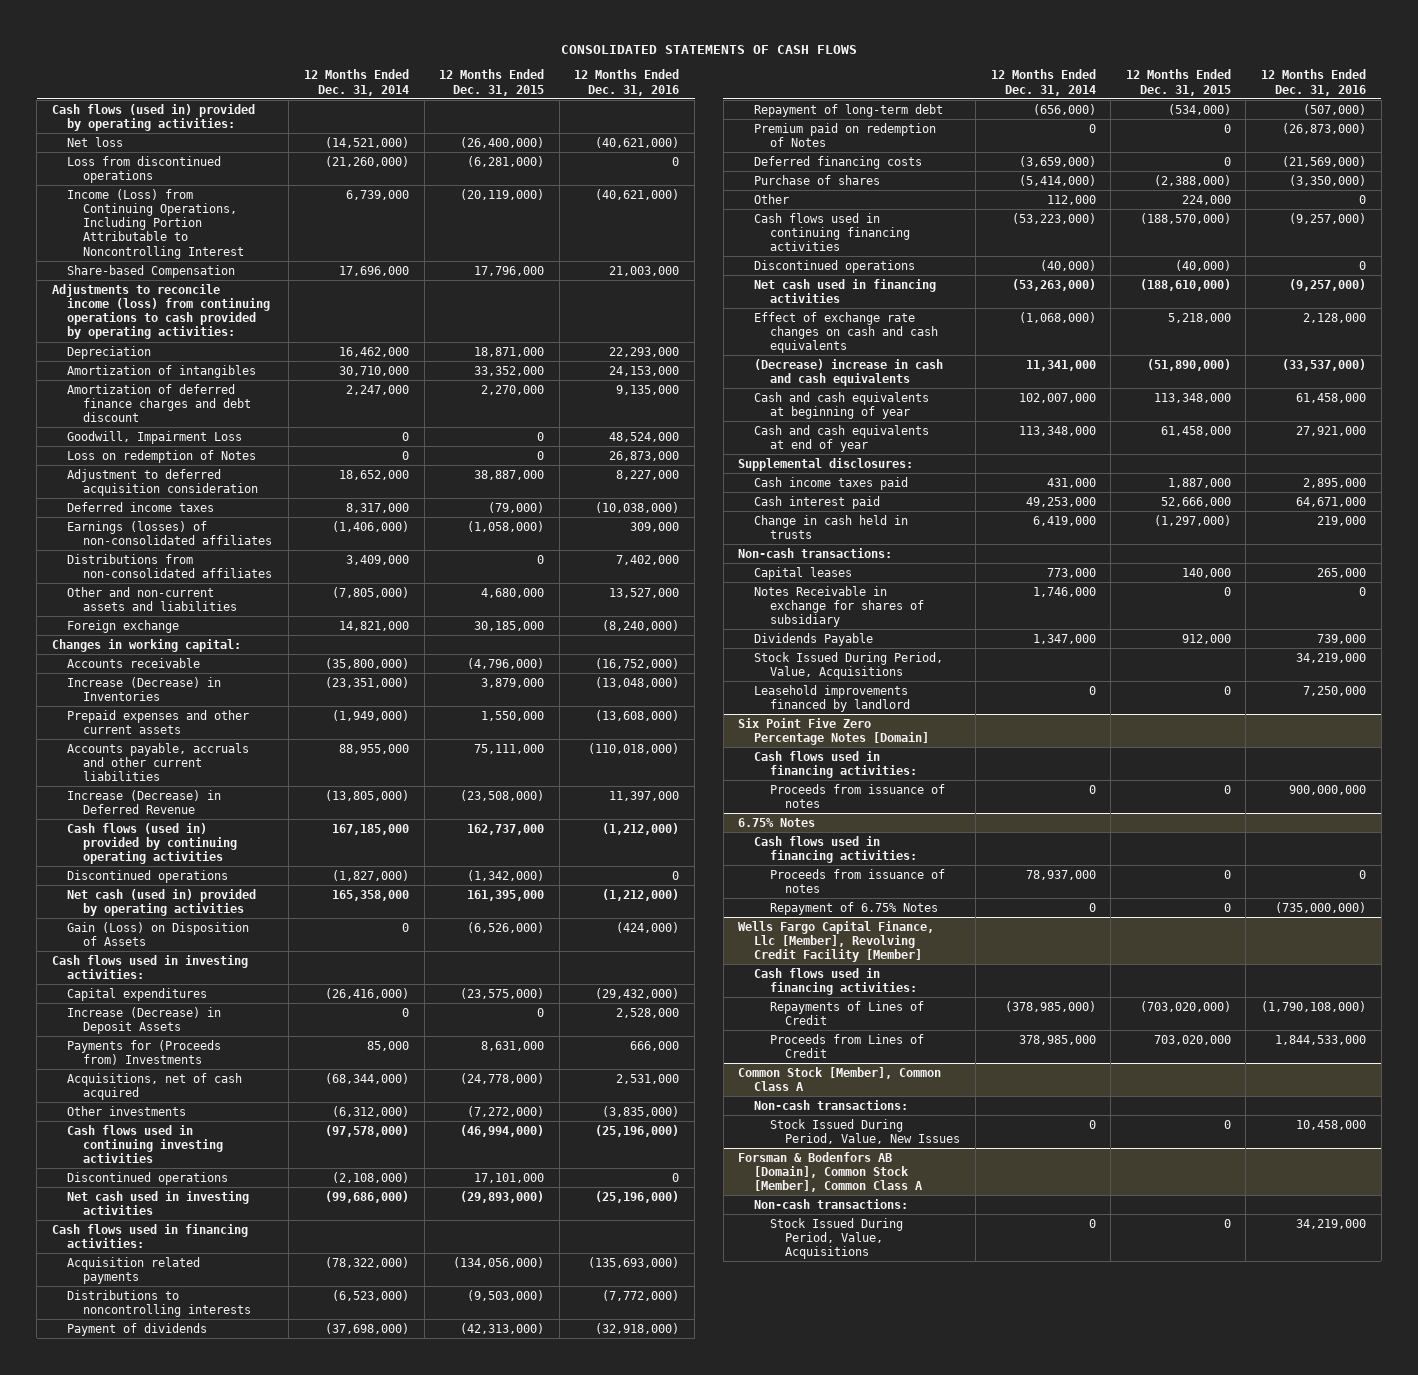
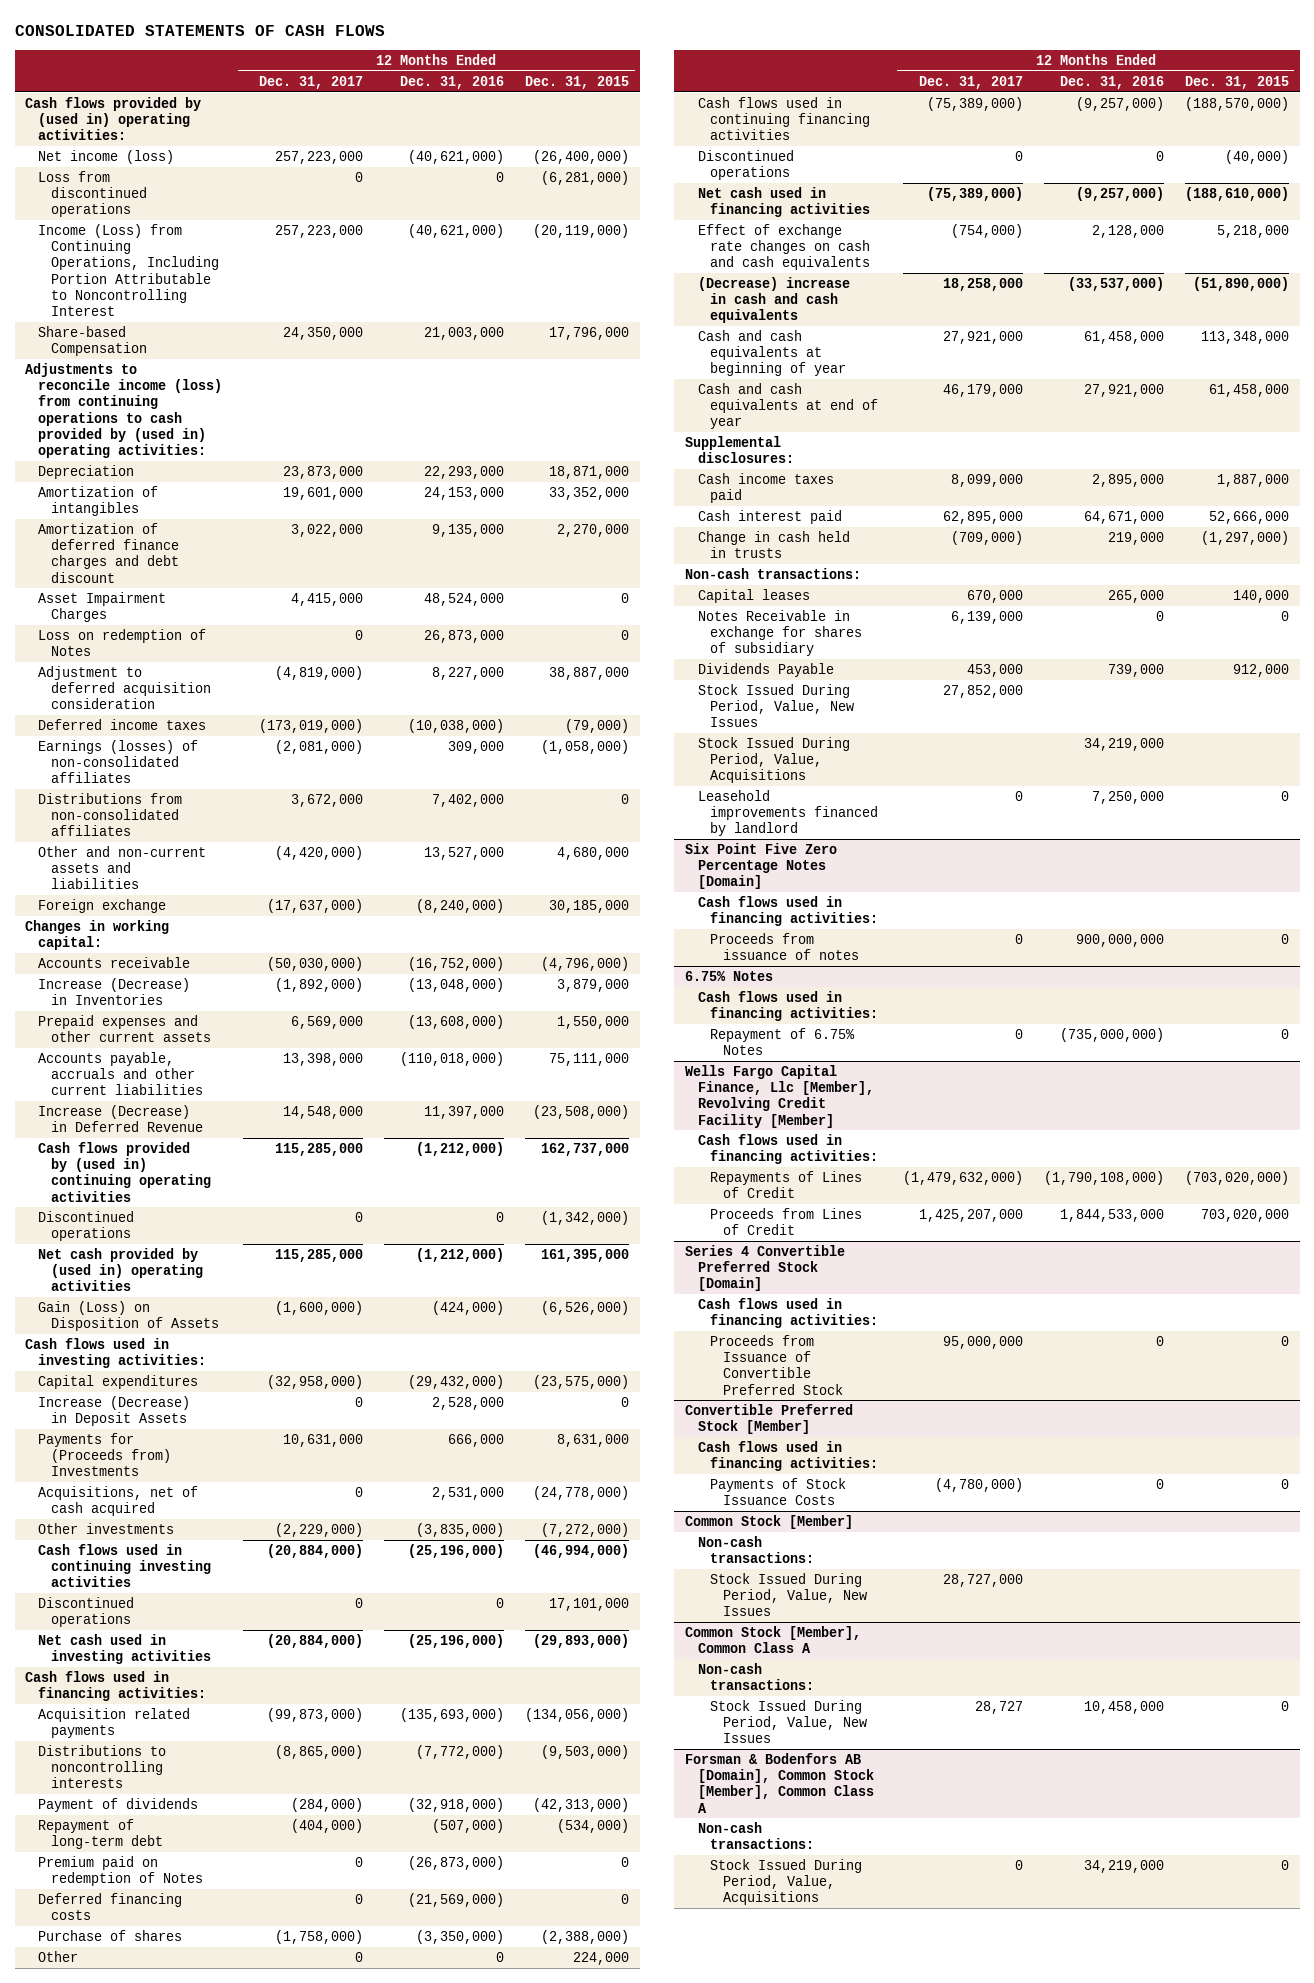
[304,69,410,96] 12 Months Ended Dec. 31, 2014 -> none
none -> [259,75,364,89] Dec. 31, 2017
[51,103,255,131] Cash flows (used in) provided by operating activities: -> [25,96,202,141] Cash flows provided by (used in) operating activities:
[67,136,124,147] Net loss -> [38,149,175,164] Net income (loss)
[51,283,271,340] Adjustments to reconcile income (loss) from continuing operations to cash provided by operating activities: -> [25,362,223,458] Adjustments to reconcile income (loss) from continuing operations to cash provided by (used in) operating activities:
[67,430,243,444] Goodwill, Impairment Loss -> [38,591,167,623] Asset Impairment Charges
[67,822,238,865] Cash flows (used in) provided by continuing operating activities -> [38,1141,211,1202] Cash flows provided by (used in) continuing operating activities
[67,888,257,916] Net cash (used in) provided by operating activities -> [38,1247,203,1292] Net cash provided by (used in) operating activities
none -> [697,683,855,728] Stock Issued During Period, Value, New Issues
[769,868,945,893] Proceeds from issuance of notes -> none
none -> [684,1244,845,1292] Series 4 Convertible Preferred Stock [Domain]
none -> [697,1297,879,1329] Cash flows used in financing activities:
none -> [710,1334,843,1395] Proceeds from Issuance of Convertible Preferred Stock
none -> [684,1403,853,1435] Convertible Preferred Stock [Member]
none -> [697,1440,879,1472] Cash flows used in financing activities:
none -> [710,1477,847,1506] Payments of Stock Issuance Costs
none -> [684,1514,853,1529] Common Stock [Member]
none -> [697,1535,815,1564] Non-cash transactions:
none -> [710,1572,867,1617] Stock Issued During Period, Value, New Issues

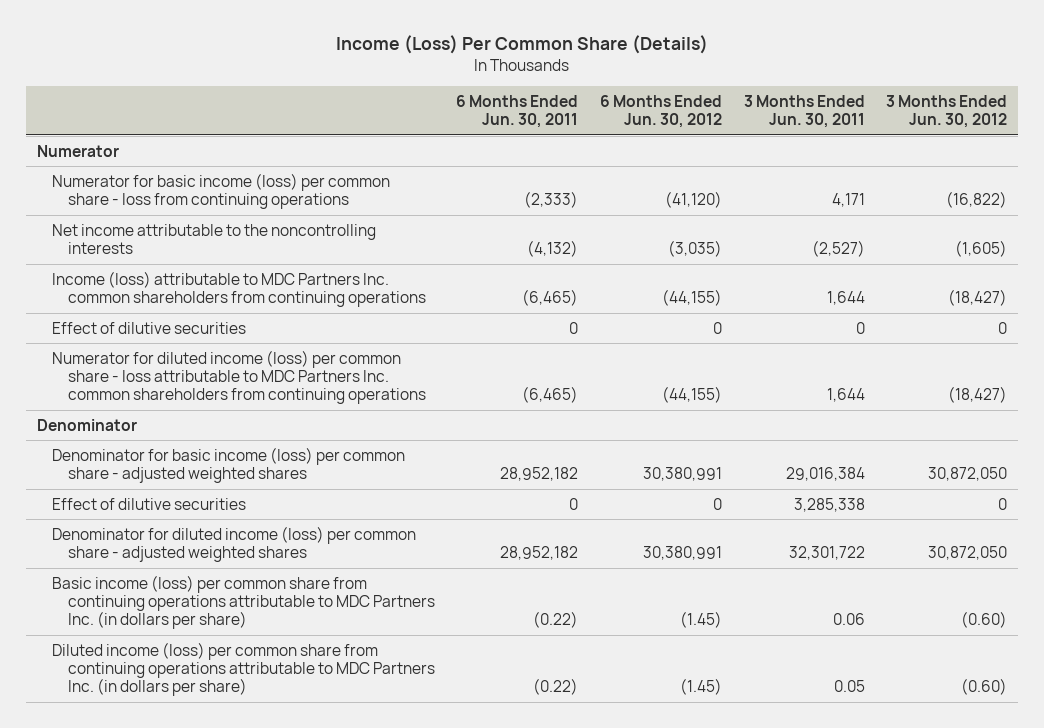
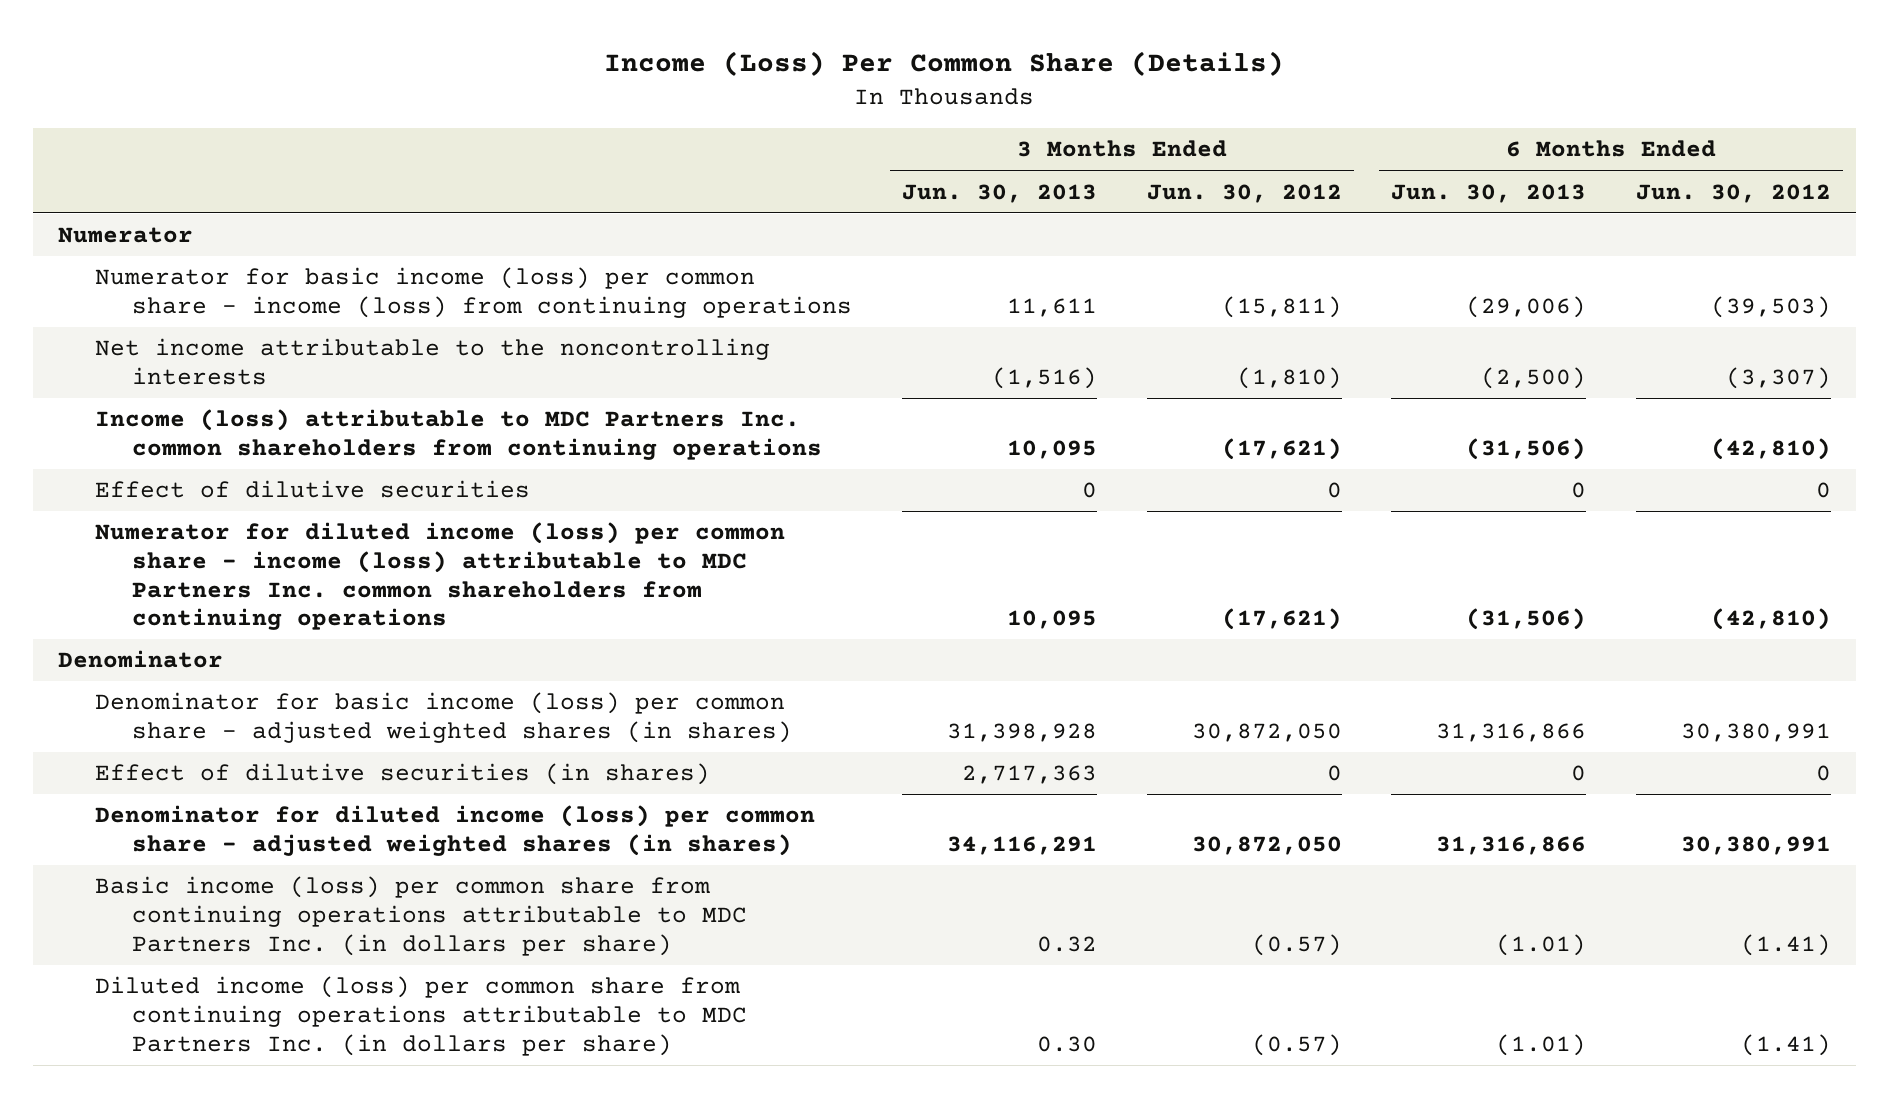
[456,94,579,129] 6 Months Ended Jun. 30, 2011 -> none
[743,94,865,129] 3 Months Ended Jun. 30, 2011 -> none
none -> [902,183,1098,203] Jun. 30, 2013
none -> [1391,183,1587,203] Jun. 30, 2013
[52,172,391,210] Numerator for basic income (loss) per common share - loss from continuing operations -> [94,267,853,318] Numerator for basic income (loss) per common share - income (loss) from continuing operations
[664,191,722,209] (41,120) -> [1710,295,1831,318] (39,503)
[946,191,1008,209] (16,822) -> [1221,295,1342,318] (15,811)
[667,240,722,258] (3,035) -> [1725,366,1831,389] (3,307)
[955,240,1008,258] (1,605) -> [1236,366,1342,389] (1,810)
[661,289,722,307] (44,155) -> [1710,437,1831,460] (42,810)
[948,289,1008,307] (18,427) -> [1221,437,1342,460] (17,621)
[52,349,426,405] Numerator for diluted income (loss) per common share - loss attributable to MDC Partners Inc. common shareholders from continuing operations -> [94,522,785,631] Numerator for diluted income (loss) per common share - income (loss) attributable to MDC Partners Inc. common shareholders from continuing operations
[661,386,722,404] (44,155) -> [1710,608,1831,631] (42,810)
[948,386,1008,404] (18,427) -> [1221,608,1342,631] (17,621)
[52,446,406,484] Denominator for basic income (loss) per common share - adjusted weighted shares -> [94,692,793,743] Denominator for basic income (loss) per common share - adjusted weighted shares (in shares)
[52,497,247,510] Effect of dilutive securities -> [94,763,710,786] Effect of dilutive securities (in shares)
[52,525,417,563] Denominator for diluted income (loss) per common share - adjusted weighted shares -> [94,805,815,856] Denominator for diluted income (loss) per common share - adjusted weighted shares (in shares)
[679,611,722,629] (1.45) -> [1740,933,1831,956] (1.41)
[961,611,1008,629] (0.60) -> [1251,933,1342,956] (0.57)
[679,678,722,696] (1.45) -> [1740,1033,1831,1056] (1.41)
[961,678,1008,696] (0.60) -> [1251,1033,1342,1056] (0.57)

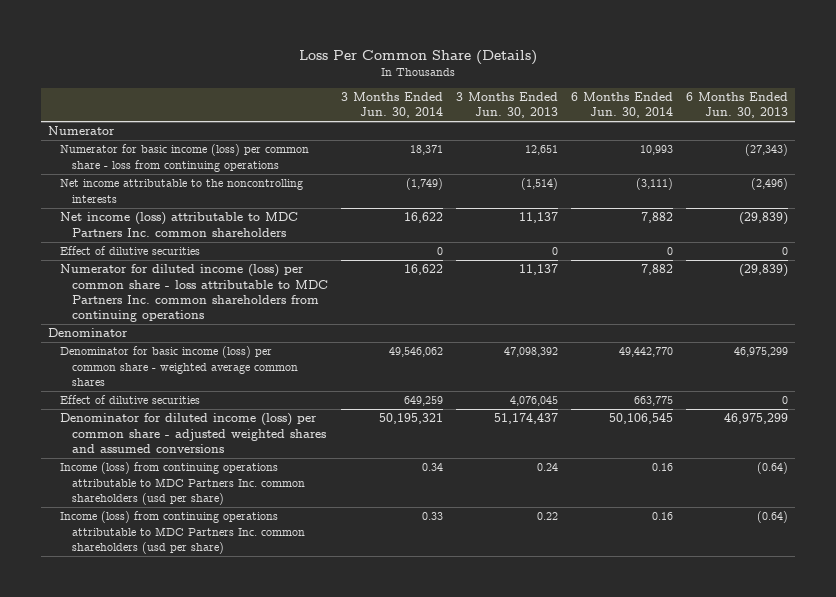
[604,50,1285,76] Income (Loss) Per Common Share (Details) -> [299,49,538,65] Loss Per Common Share (Details)
[1146,183,1342,203] Jun. 30, 2012 -> none
[1635,183,1831,203] Jun. 30, 2012 -> none
none -> [341,91,444,119] 3 Months Ended Jun. 30, 2014
none -> [571,91,674,119] 6 Months Ended Jun. 30, 2014
[94,267,853,318] Numerator for basic income (loss) per common share - income (loss) from continuing operations -> [60,144,310,172] Numerator for basic income (loss) per common share - loss from continuing operations
[1007,297,1098,317] 11,611 -> [525,145,559,156] 12,651
[1466,295,1587,318] (29,006) -> [745,144,789,157] (27,343)
[992,366,1098,389] (1,516) -> [521,178,559,191] (1,514)
[1481,366,1587,389] (2,500) -> [751,178,789,191] (2,496)
[94,409,823,460] Income (loss) attributable to MDC Partners Inc. common shareholders from continuing operations -> [60,212,299,237] Net income (loss) attributable to MDC Partners Inc. common shareholders
[1007,439,1098,459] 10,095 -> [519,212,559,224] 11,137
[1466,437,1587,460] (31,506) -> [739,212,789,226] (29,839)
[94,522,785,631] Numerator for diluted income (loss) per common share - income (loss) attributable to MDC Partners Inc. common shareholders from continuing operations -> [60,264,329,322] Numerator for diluted income (loss) per common share - loss attributable to MDC Partners Inc. common shareholders from continuing operations
[1007,610,1098,630] 10,095 -> [519,264,559,276] 11,137
[1466,608,1587,631] (31,506) -> [739,264,789,278] (29,839)
[94,692,793,743] Denominator for basic income (loss) per common share - adjusted weighted shares (in shares) -> [60,346,299,386] Denominator for basic income (loss) per common share - weighted average common shares
[947,722,1098,742] 31,398,928 -> [504,347,559,358] 47,098,392
[1436,722,1587,742] 31,316,866 -> [734,347,789,358] 46,975,299
[94,763,710,786] Effect of dilutive securities (in shares) -> [60,395,201,405] Effect of dilutive securities
[962,765,1098,785] 2,717,363 -> [510,396,559,407] 4,076,045
[94,805,815,856] Denominator for diluted income (loss) per common share - adjusted weighted shares (in shares) -> [60,413,327,453] Denominator for diluted income (loss) per common share - adjusted weighted shares and assumed conversions
[947,835,1098,855] 34,116,291 -> [494,413,559,425] 51,174,437
[1436,835,1587,855] 31,316,866 -> [724,413,789,425] 46,975,299
[94,876,748,956] Basic income (loss) per common share from continuing operations attributable to MDC Partners Inc. (in dollars per share) -> [60,462,306,505] Income (loss) from continuing operations attributable to MDC Partners Inc. common shareholders (usd per share)
[1037,935,1098,952] 0.32 -> [537,463,559,472] 0.24
[1496,933,1587,956] (1.01) -> [757,462,789,475] (0.64)
[94,976,748,1056] Diluted income (loss) per common share from continuing operations attributable to MDC Partners Inc. (in dollars per share) -> [60,511,306,554] Income (loss) from continuing operations attributable to MDC Partners Inc. common shareholders (usd per share)
[1037,1035,1098,1052] 0.30 -> [537,512,559,521] 0.22
[1496,1033,1587,1056] (1.01) -> [757,511,789,524] (0.64)

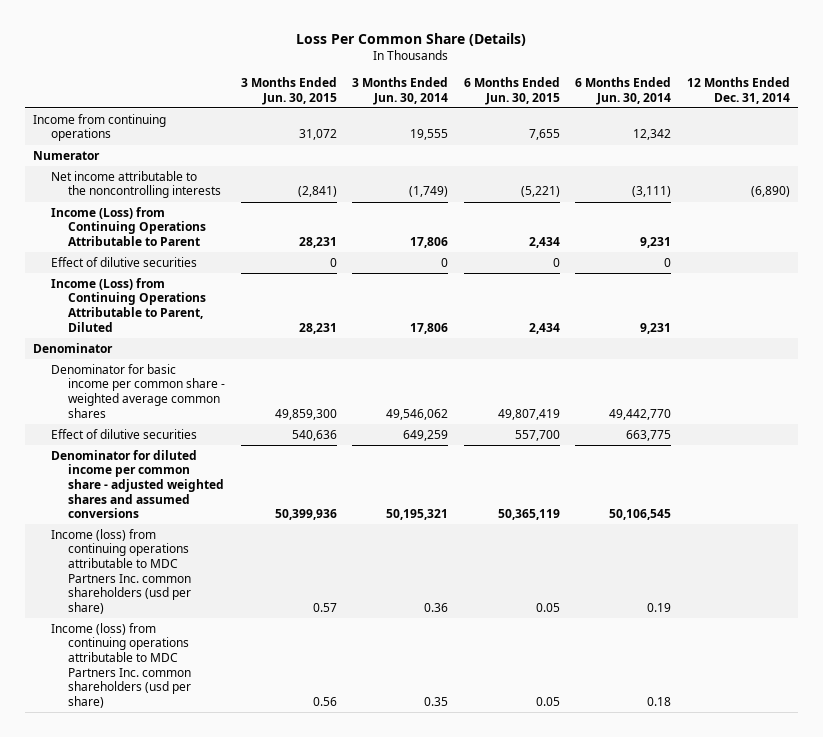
[456,91,559,119] 3 Months Ended Jun. 30, 2013 -> none
[686,91,789,119] 6 Months Ended Jun. 30, 2013 -> none
none -> [240,77,337,105] 3 Months Ended Jun. 30, 2015
none -> [463,77,560,105] 6 Months Ended Jun. 30, 2015
none -> [686,77,790,104] 12 Months Ended Dec. 31, 2014
none -> [32,113,166,142] Income from continuing operations
[60,144,310,172] Numerator for basic income (loss) per common share - loss from continuing operations -> none
[60,212,299,237] Net income (loss) attributable to MDC Partners Inc. common shareholders -> none
none -> [50,206,207,247] Income (Loss) from Continuing Operations Attributable to Parent
[60,264,329,322] Numerator for diluted income (loss) per common share - loss attributable to MDC Partners Inc. common shareholders from continuing operations -> none
none -> [50,277,207,332] Income (Loss) from Continuing Operations Attributable to Parent, Diluted
[60,346,299,386] Denominator for basic income (loss) per common share - weighted average common shares -> [50,363,226,418] Denominator for basic income per common share - weighted average common shares
[60,413,327,453] Denominator for diluted income (loss) per common share - adjusted weighted shares and assumed conversions -> [50,449,225,519] Denominator for diluted income per common share - adjusted weighted shares and assumed conversions
[422,463,444,472] 0.34 -> [424,602,449,612] 0.36
[652,463,674,472] 0.16 -> [647,602,672,612] 0.19
[422,512,444,521] 0.33 -> [424,696,449,706] 0.35
[652,512,674,521] 0.16 -> [647,696,672,706] 0.18

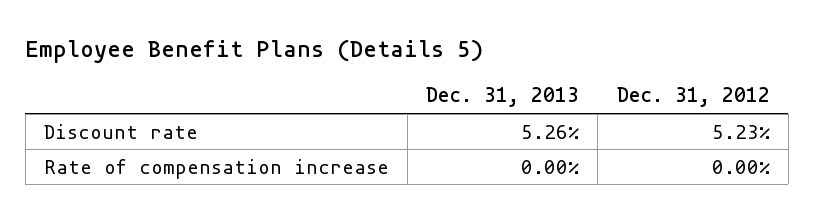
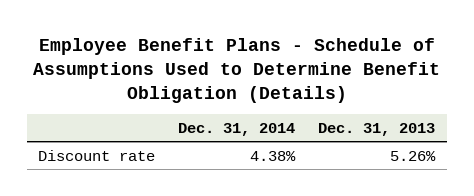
[25,39,484,64] Employee Benefit Plans (Details 5) -> [32,37,440,103] Employee Benefit Plans - Schedule of Assumptions Used to Determine Benefit Obligation (Details)
[616,87,770,108] Dec. 31, 2012 -> none
none -> [178,122,296,136] Dec. 31, 2014
[43,158,389,179] Rate of compensation increase -> none

